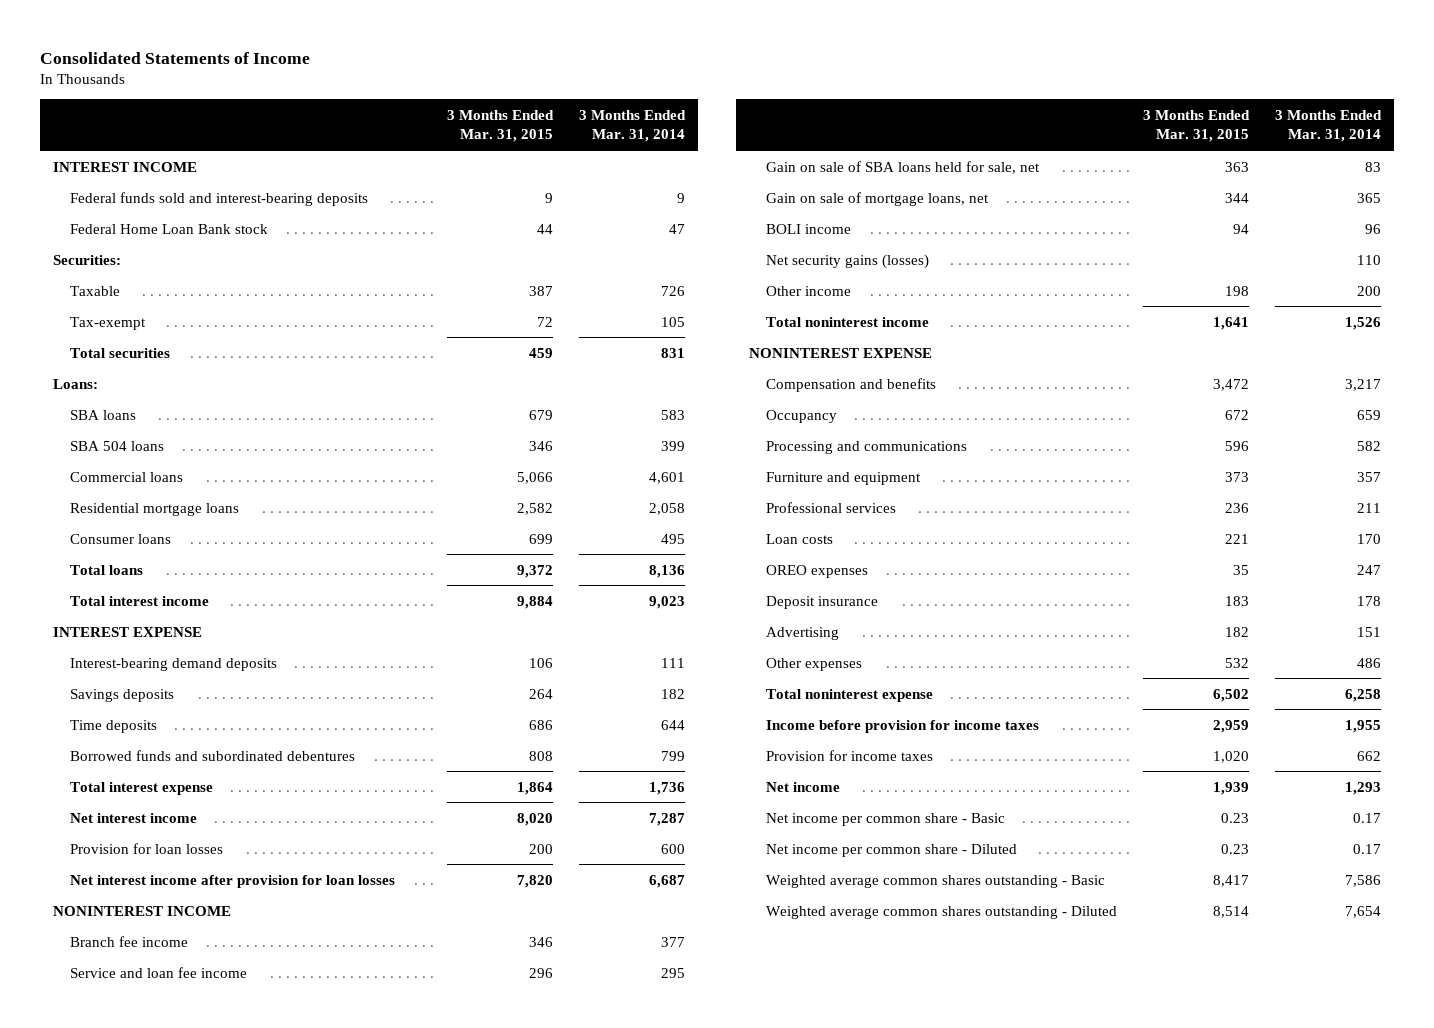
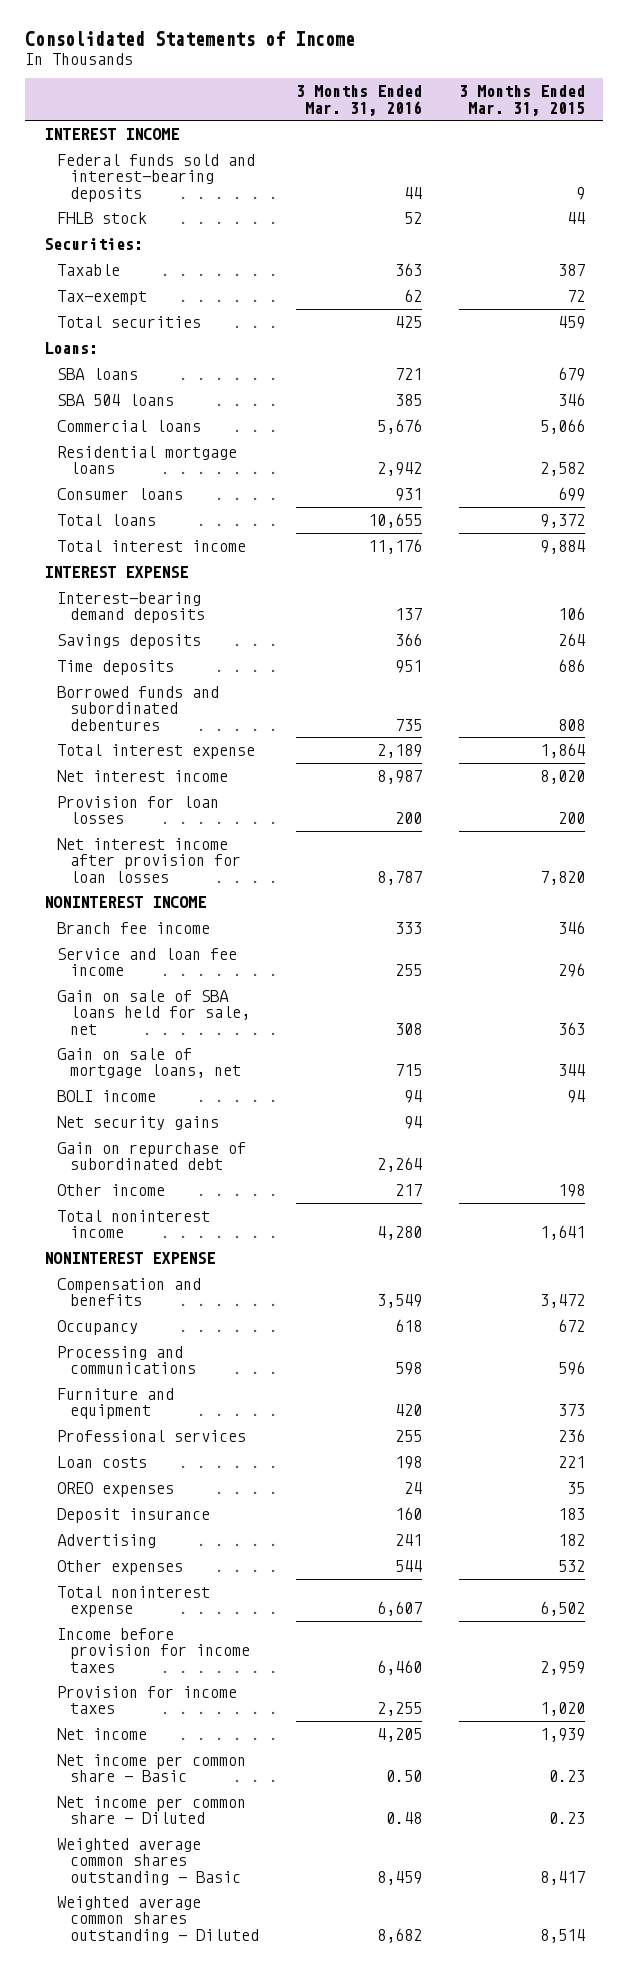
[578,110,686,143] 3 Months Ended Mar. 31, 2014 -> none
none -> [295,85,422,116] 3 Months Ended Mar. 31, 2016
[69,223,268,234] Federal Home Loan Bank stock -> [56,212,147,225] FHLB stock
[765,253,929,269] Net security gains (losses) -> [56,1116,219,1131] Net security gains
none -> [56,1142,246,1171] Gain on repurchase of subordinated debt

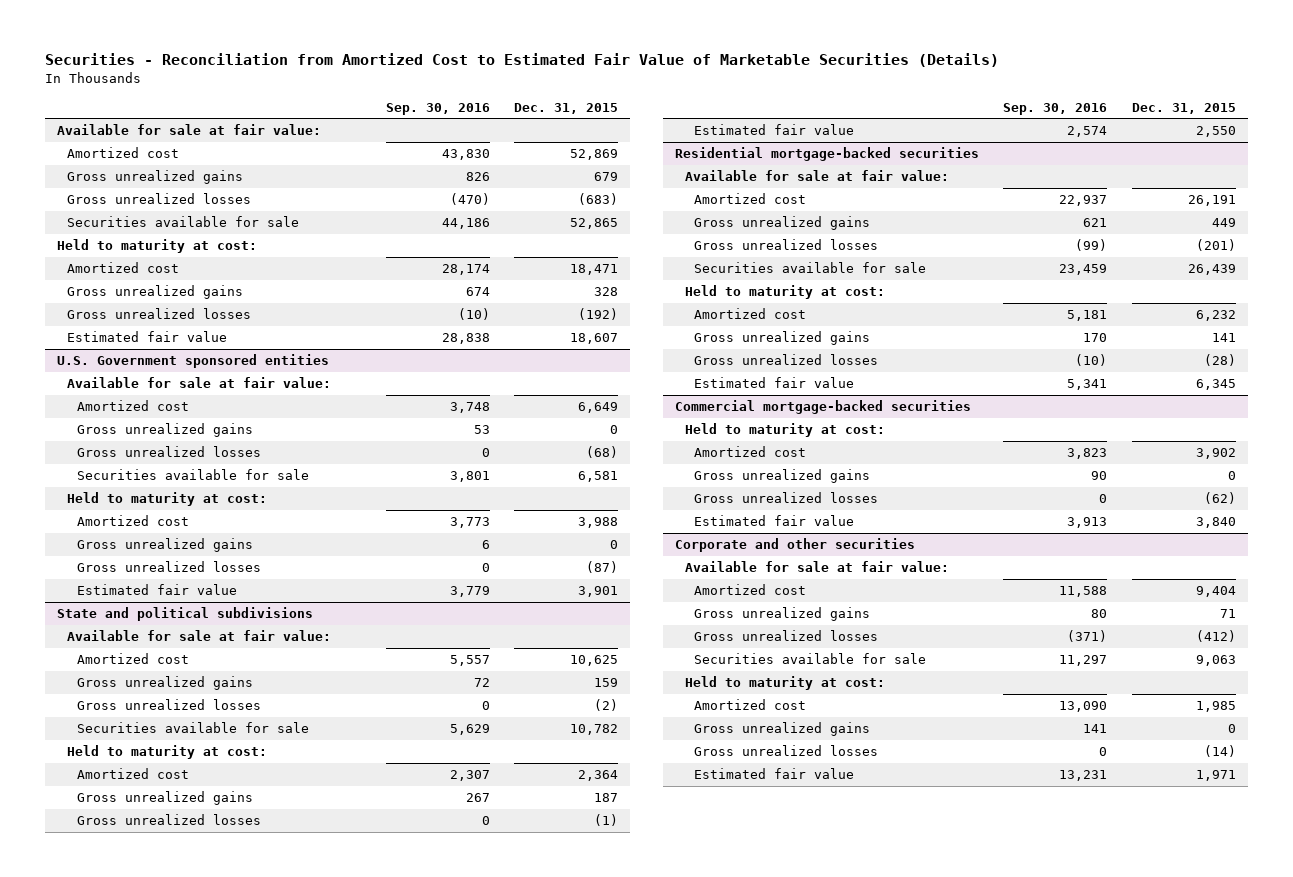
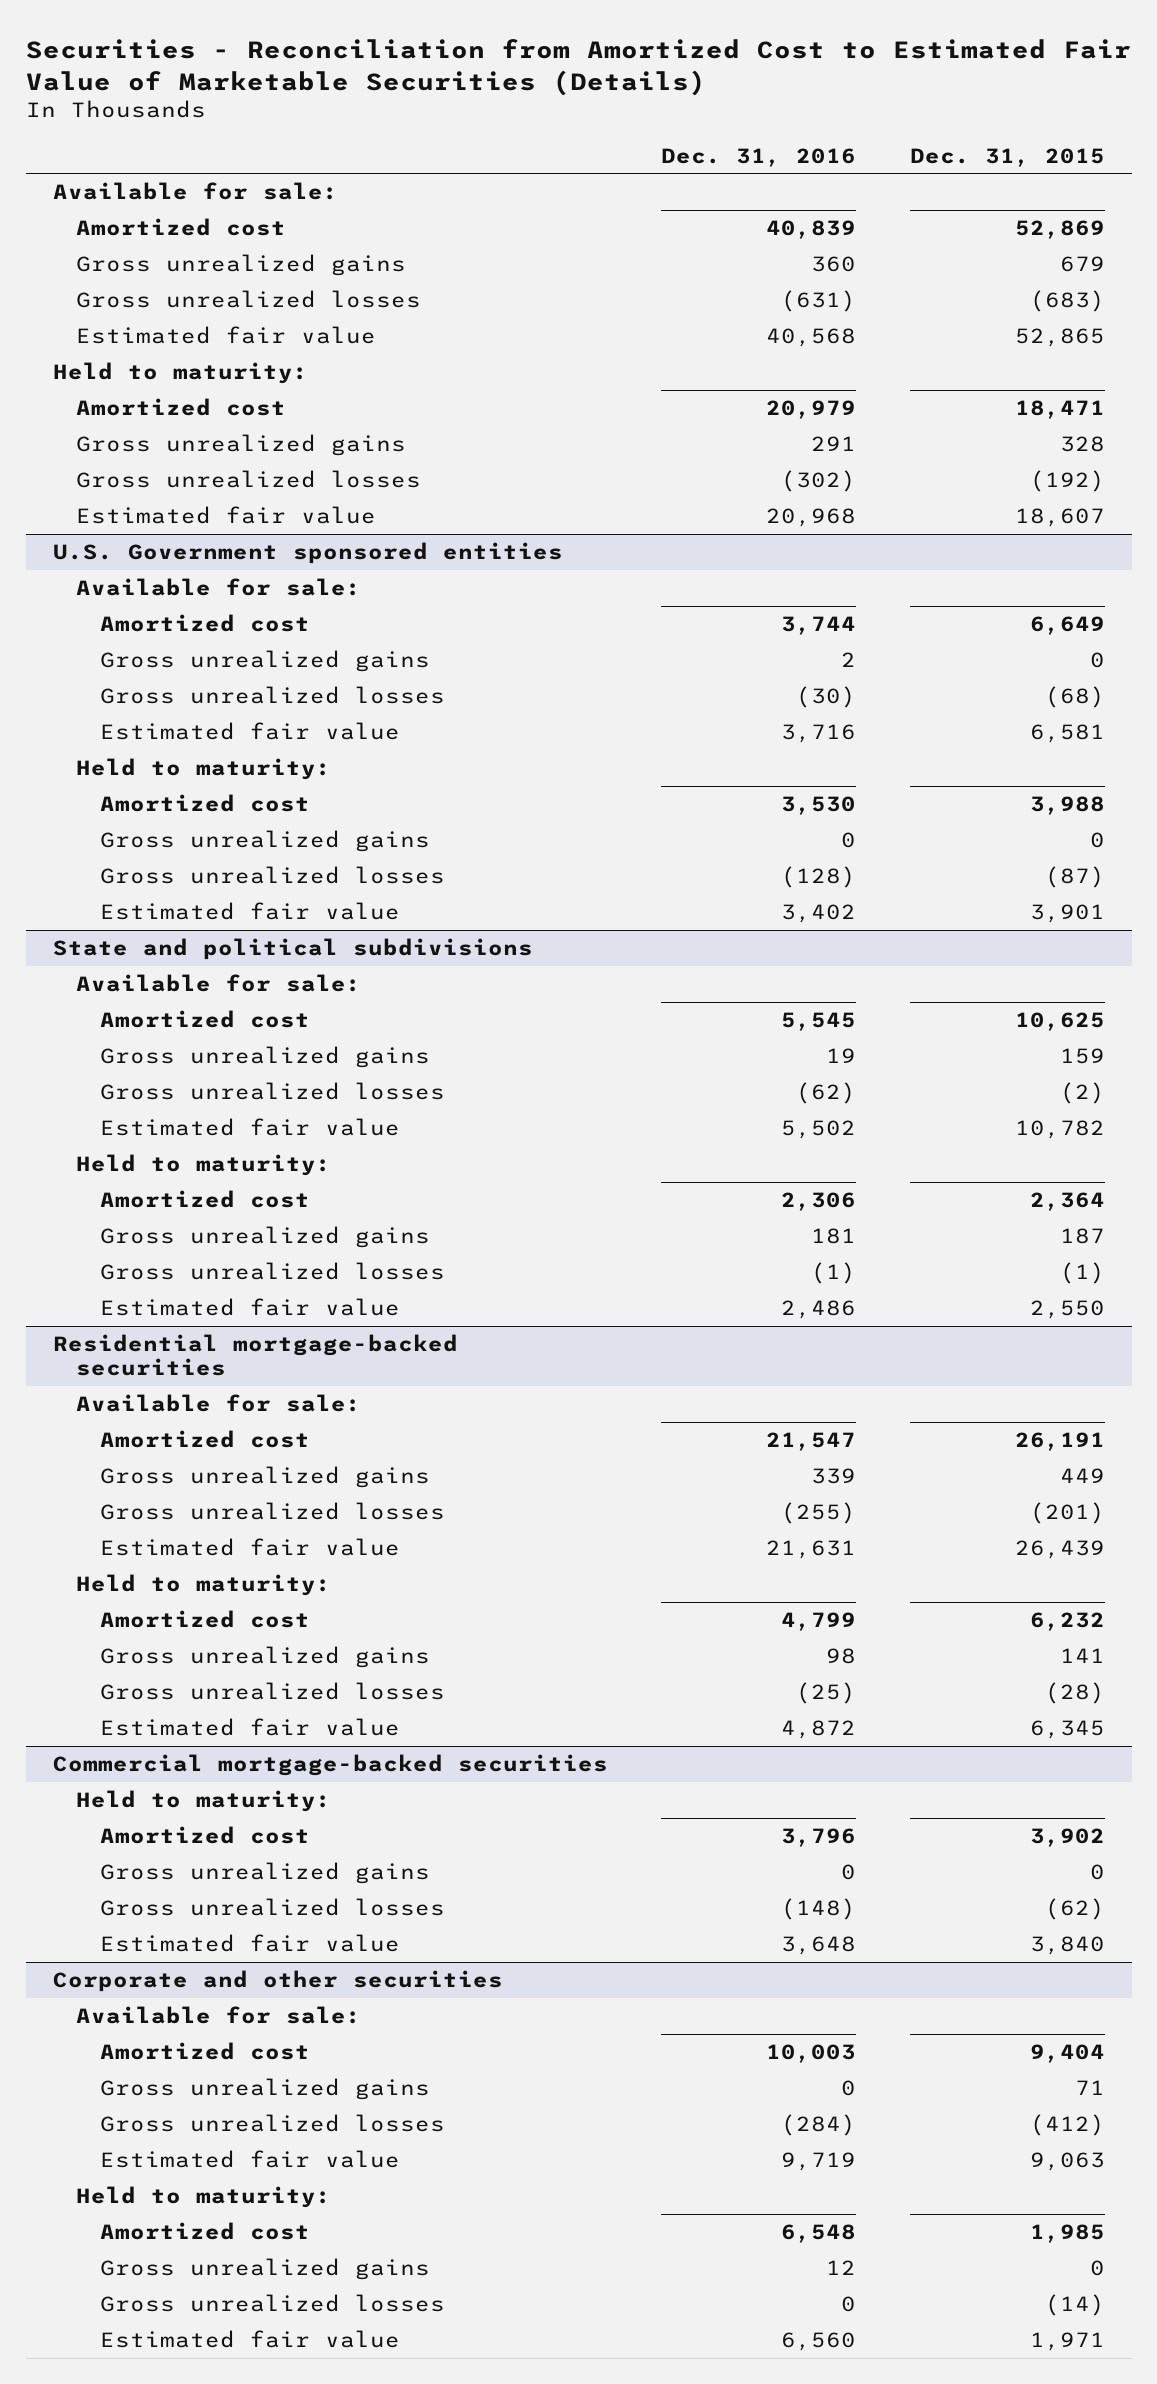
[385,102,490,115] Sep. 30, 2016 -> none
none -> [661,147,857,167] Dec. 31, 2016
[57,124,322,136] Available for sale at fair value: -> [52,181,338,200] Available for sale:
[67,216,300,228] Securities available for sale -> [76,325,377,344] Estimated fair value
[57,239,258,254] Held to maturity at cost: -> [52,361,308,384] Held to maturity:
[67,377,332,389] Available for sale at fair value: -> [76,577,362,596] Available for sale:
[76,469,309,481] Securities available for sale -> [100,721,401,740] Estimated fair value
[67,492,268,507] Held to maturity at cost: -> [76,757,332,780] Held to maturity:
[67,630,332,642] Available for sale at fair value: -> [76,973,362,992] Available for sale:
[76,722,309,734] Securities available for sale -> [100,1117,401,1136] Estimated fair value
[67,745,268,760] Held to maturity at cost: -> [76,1153,332,1176] Held to maturity:
[684,170,949,182] Available for sale at fair value: -> [76,1393,362,1412] Available for sale:
[694,262,927,274] Securities available for sale -> [100,1537,401,1556] Estimated fair value
[684,285,885,300] Held to maturity at cost: -> [76,1573,332,1596] Held to maturity:
[684,423,885,438] Held to maturity at cost: -> [76,1789,332,1812] Held to maturity:
[684,561,949,573] Available for sale at fair value: -> [76,2005,362,2024] Available for sale:
[694,653,927,665] Securities available for sale -> [100,2149,401,2168] Estimated fair value
[684,676,885,691] Held to maturity at cost: -> [76,2185,332,2208] Held to maturity:

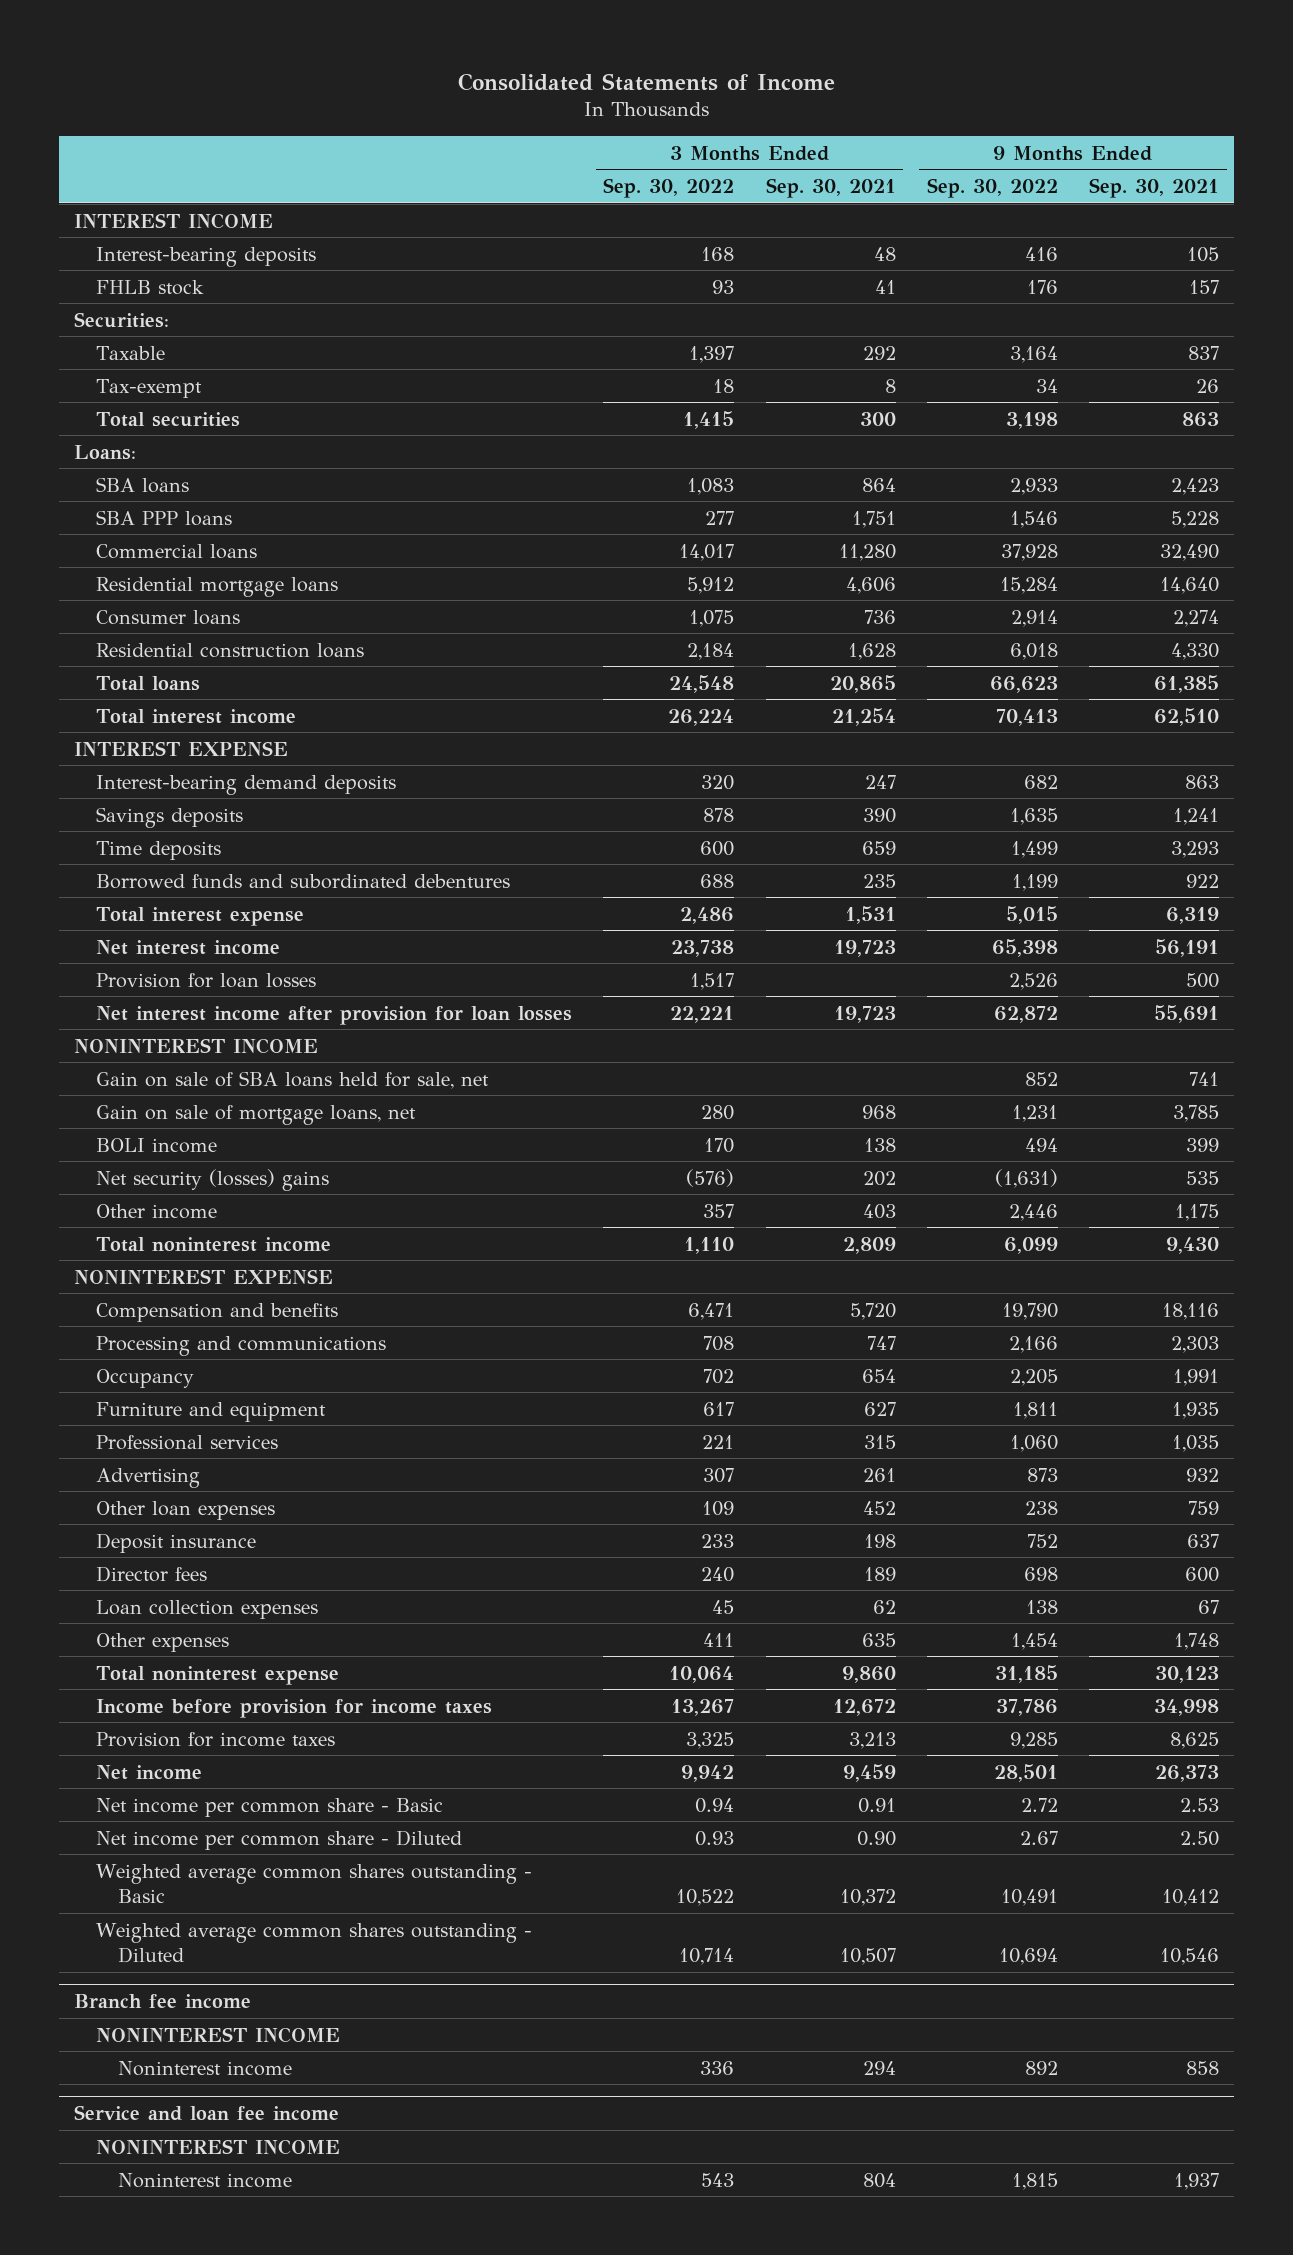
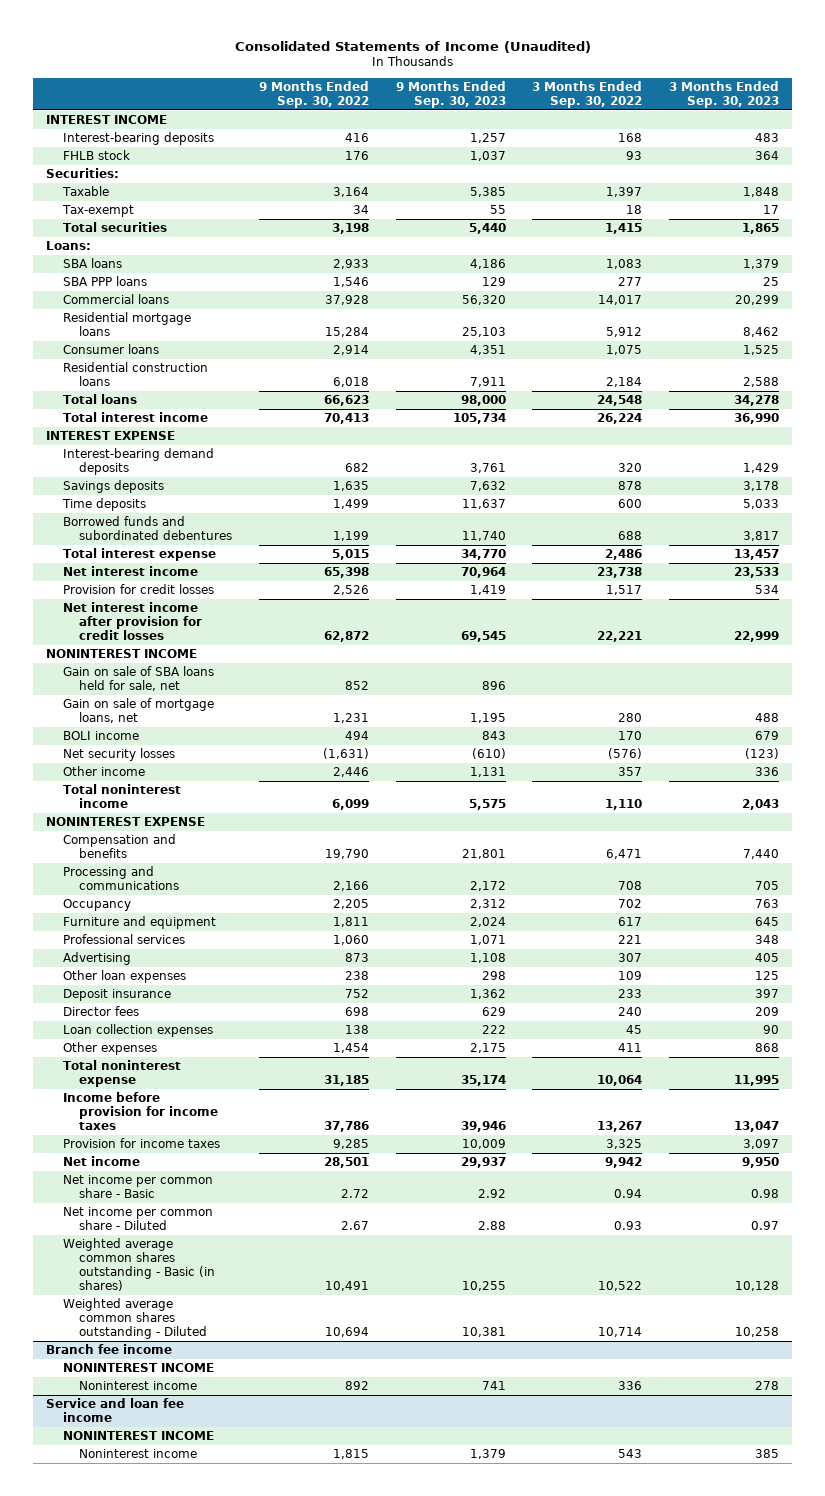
[457,72,835,91] Consolidated Statements of Income -> [234,40,591,53] Consolidated Statements of Income (Unaudited)
[765,178,896,199] Sep. 30, 2021 -> none
[1088,178,1219,199] Sep. 30, 2021 -> none
none -> [395,81,506,108] 9 Months Ended Sep. 30, 2023
none -> [669,81,780,108] 3 Months Ended Sep. 30, 2023
[96,972,317,988] Provision for loan losses -> [62,584,214,595] Provision for credit losses
[96,1005,573,1025] Net interest income after provision for loan losses -> [62,602,203,640] Net interest income after provision for credit losses
[96,1168,330,1191] Net security (losses) gains -> [62,748,175,762] Net security losses
[96,1863,533,1904] Weighted average common shares outstanding - Basic -> [62,1238,216,1291] Weighted average common shares outstanding - Basic (in shares)

